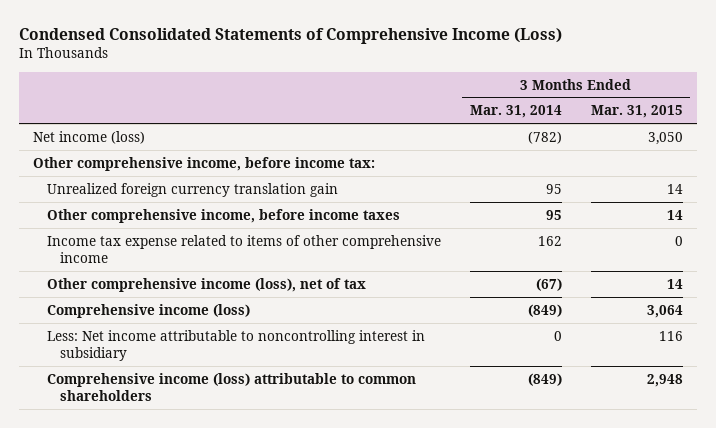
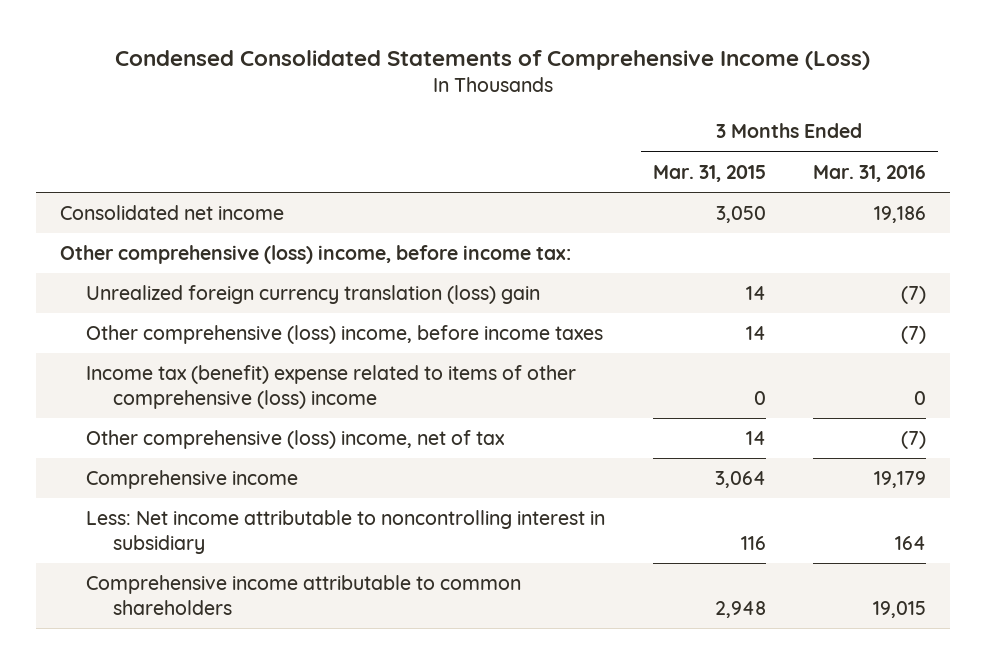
[469,105,562,119] Mar. 31, 2014 -> none
none -> [813,164,927,182] Mar. 31, 2016
[33,130,146,144] Net income (loss) -> [59,205,284,221] Consolidated net income
[33,156,376,171] Other comprehensive income, before income tax: -> [59,245,571,265] Other comprehensive (loss) income, before income tax:
[46,182,338,197] Unrealized foreign currency translation gain -> [86,285,541,305] Unrealized foreign currency translation (loss) gain
[46,208,400,223] Other comprehensive income, before income taxes -> [86,325,604,345] Other comprehensive (loss) income, before income taxes
[46,234,441,263] Income tax expense related to items of other comprehensive income -> [86,365,577,410] Income tax (benefit) expense related to items of other comprehensive (loss) income
[46,277,366,292] Other comprehensive income (loss), net of tax -> [86,430,506,450] Other comprehensive (loss) income, net of tax
[46,303,250,318] Comprehensive income (loss) -> [86,470,299,490] Comprehensive income
[46,372,416,401] Comprehensive income (loss) attributable to common shareholders -> [86,575,522,616] Comprehensive income attributable to common shareholders

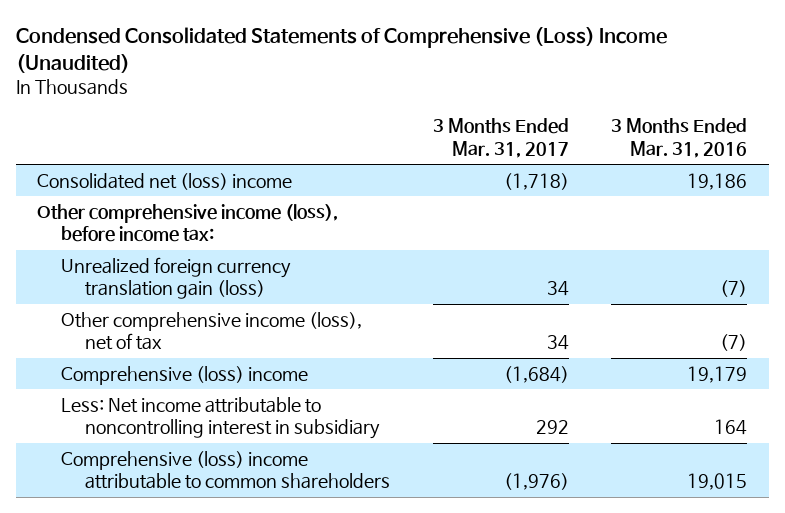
[114,49,870,70] Condensed Consolidated Statements of Comprehensive Income (Loss) -> [16,26,668,73] Condensed Consolidated Statements of Comprehensive (Loss) Income (Unaudited)
[652,164,766,182] Mar. 31, 2015 -> none
none -> [432,118,569,158] 3 Months Ended Mar. 31, 2017
[86,325,604,345] Other comprehensive (loss) income, before income taxes -> none
[86,365,577,410] Income tax (benefit) expense related to items of other comprehensive (loss) income -> none
[59,205,284,221] Consolidated net income -> [37,172,293,190] Consolidated net (loss) income
[59,245,571,265] Other comprehensive (loss) income, before income tax: -> [37,203,339,243] Other comprehensive income (loss), before income tax:
[86,285,541,305] Unrealized foreign currency translation (loss) gain -> [61,256,292,300] Unrealized foreign currency translation gain (loss)
[86,430,506,450] Other comprehensive (loss) income, net of tax -> [61,311,363,351] Other comprehensive income (loss), net of tax
[86,470,299,490] Comprehensive income -> [61,365,309,385] Comprehensive (loss) income
[86,575,522,616] Comprehensive income attributable to common shareholders -> [61,450,390,490] Comprehensive (loss) income attributable to common shareholders

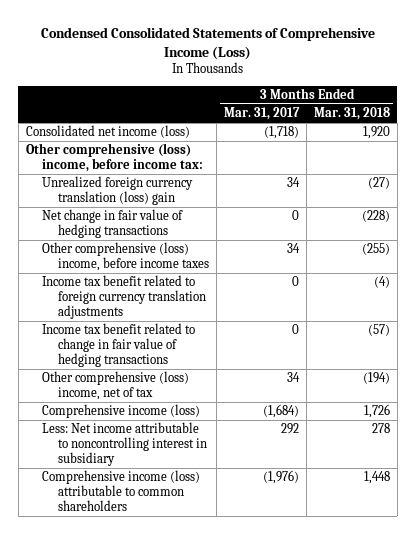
[16,26,668,73] Condensed Consolidated Statements of Comprehensive (Loss) Income (Unaudited) -> [40,26,375,60] Condensed Consolidated Statements of Comprehensive Income (Loss)
[611,118,748,158] 3 Months Ended Mar. 31, 2016 -> none
none -> [313,107,390,121] Mar. 31, 2018
[37,172,293,190] Consolidated net (loss) income -> [25,125,190,139] Consolidated net income (loss)
[37,203,339,243] Other comprehensive income (loss), before income tax: -> [25,143,203,173] Other comprehensive (loss) income, before income tax:
[61,256,292,300] Unrealized foreign currency translation gain (loss) -> [41,176,193,206] Unrealized foreign currency translation (loss) gain
none -> [41,209,183,239] Net change in fair value of hedging transactions
none -> [41,242,209,272] Other comprehensive (loss) income, before income taxes
none -> [41,275,206,319] Income tax benefit related to foreign currency translation adjustments
none -> [41,323,195,367] Income tax benefit related to change in fair value of hedging transactions
[61,311,363,351] Other comprehensive income (loss), net of tax -> [41,371,189,401] Other comprehensive (loss) income, net of tax
[61,365,309,385] Comprehensive (loss) income -> [41,404,200,419] Comprehensive income (loss)
[61,450,390,490] Comprehensive (loss) income attributable to common shareholders -> [41,470,200,511] Comprehensive income (loss) attributable to common shareholders

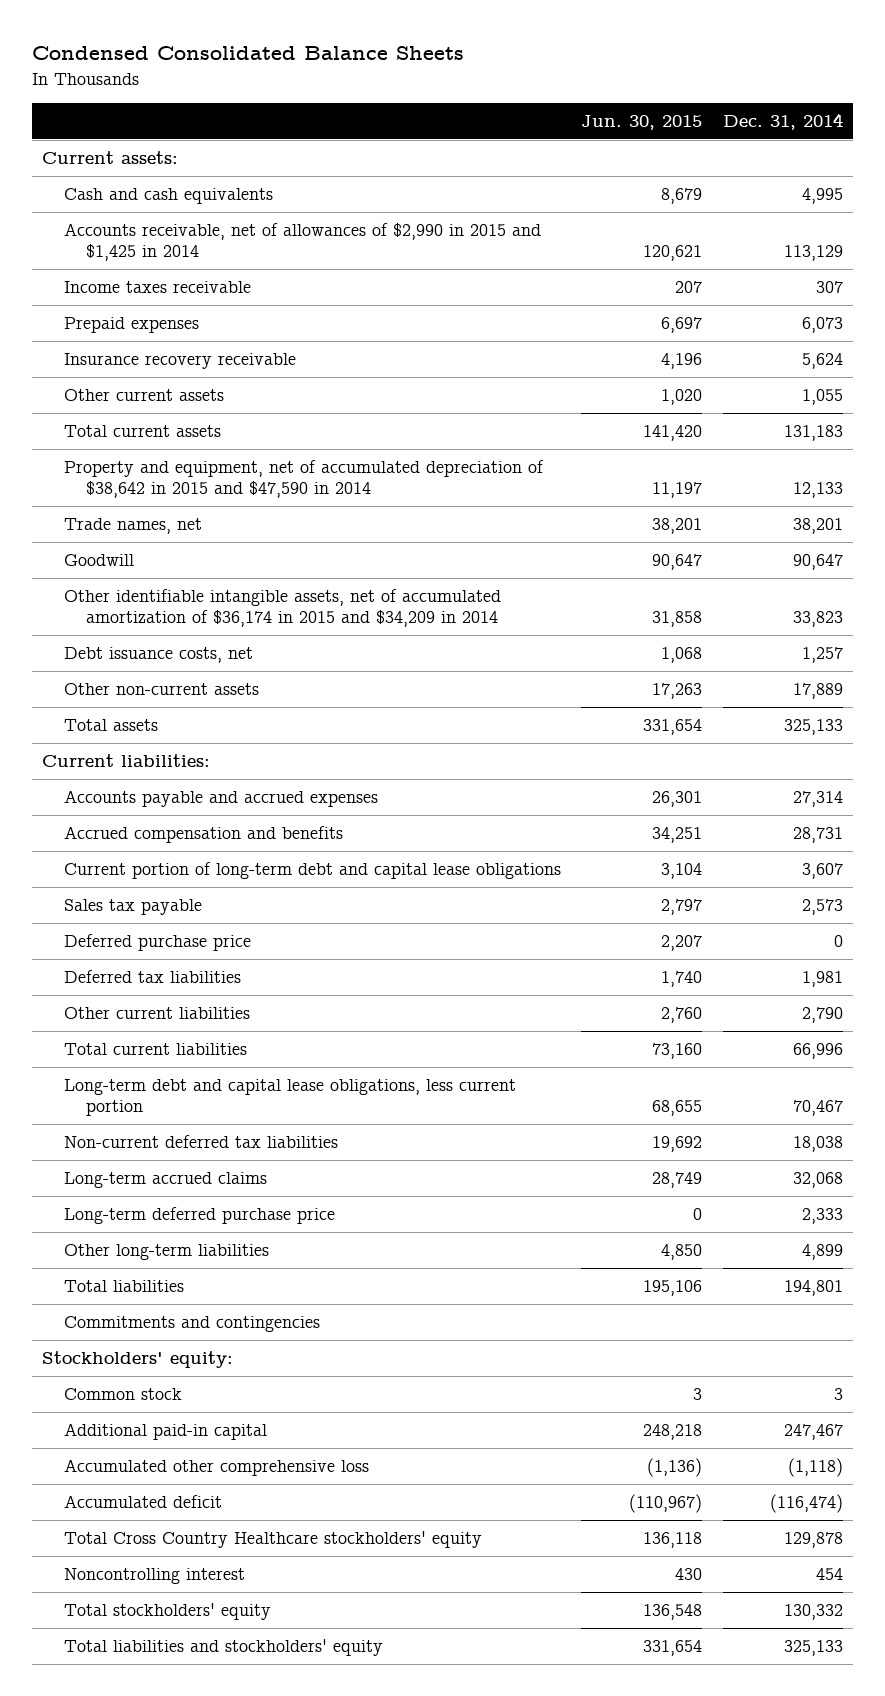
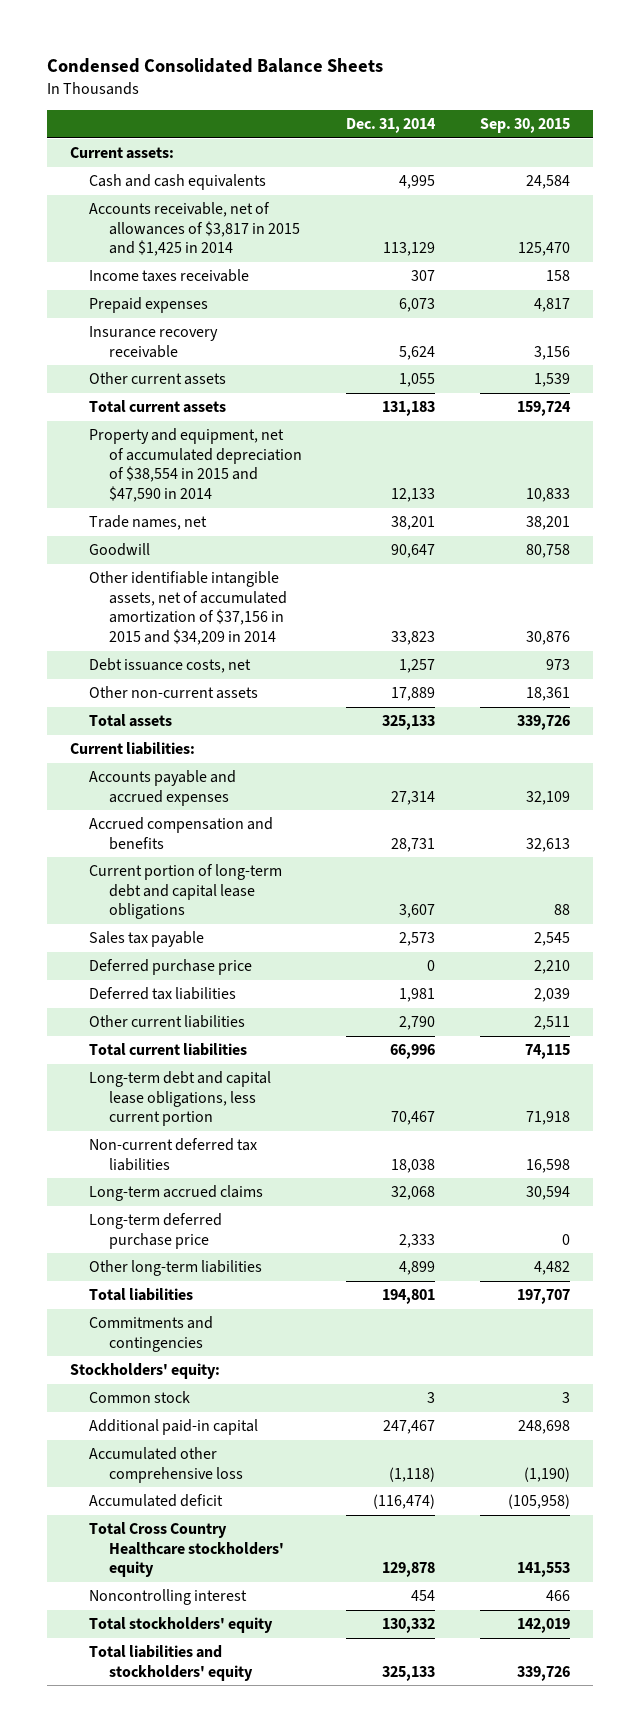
[581,115,703,131] Jun. 30, 2015 -> none
none -> [480,118,571,134] Sep. 30, 2015
[63,223,541,262] Accounts receivable, net of allowances of $2,990 in 2015 and $1,425 in 2014 -> [89,202,300,257] Accounts receivable, net of allowances of $3,817 in 2015 and $1,425 in 2014
[63,460,544,499] Property and equipment, net of accumulated depreciation of $38,642 in 2015 and $47,590 in 2014 -> [89,428,302,502] Property and equipment, net of accumulated depreciation of $38,554 in 2015 and $47,590 in 2014
[63,589,501,628] Other identifiable intangible assets, net of accumulated amortization of $36,174 in 2015 and $34,209 in 2014 -> [89,571,287,645] Other identifiable intangible assets, net of accumulated amortization of $37,156 in 2015 and $34,209 in 2014

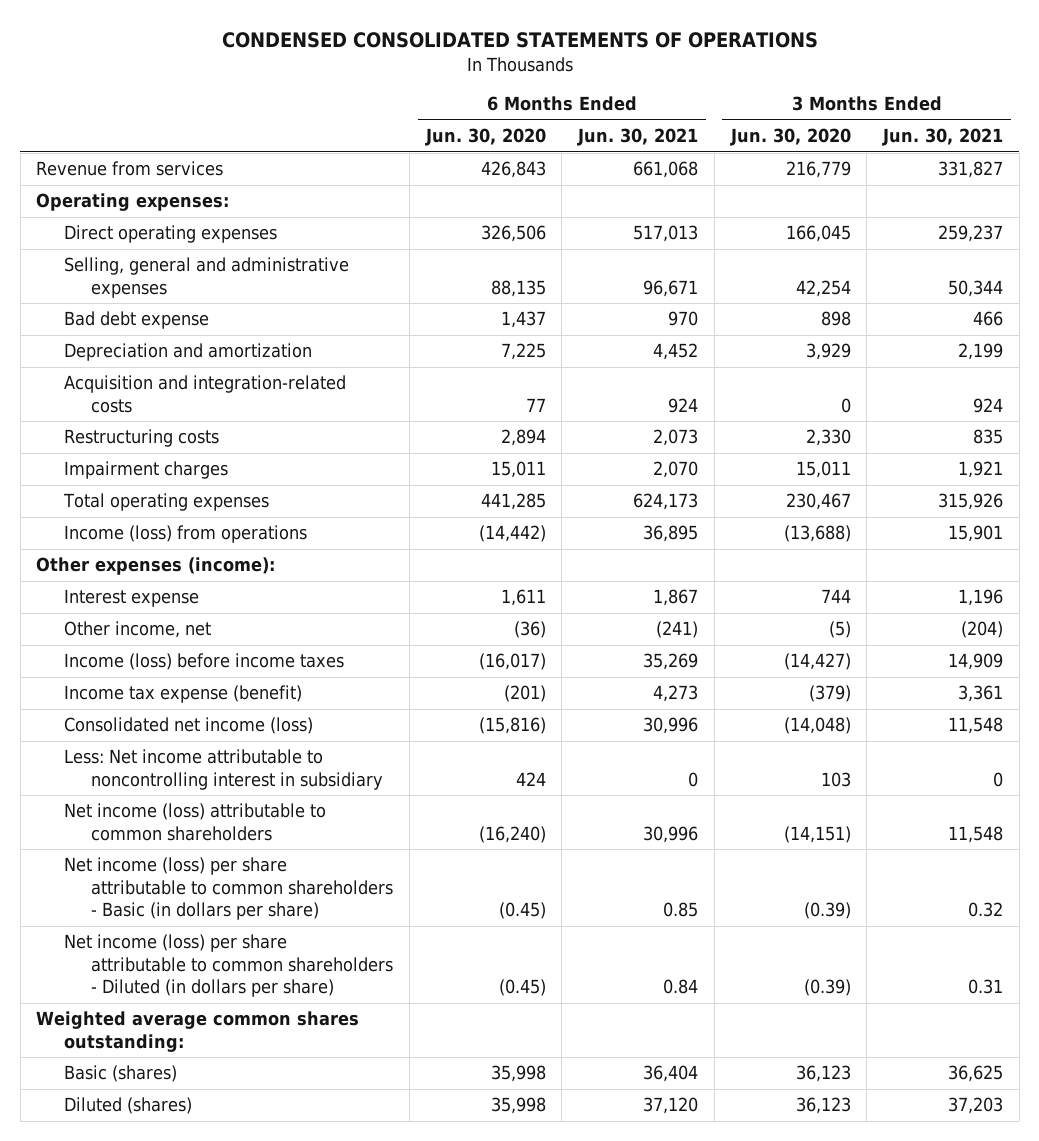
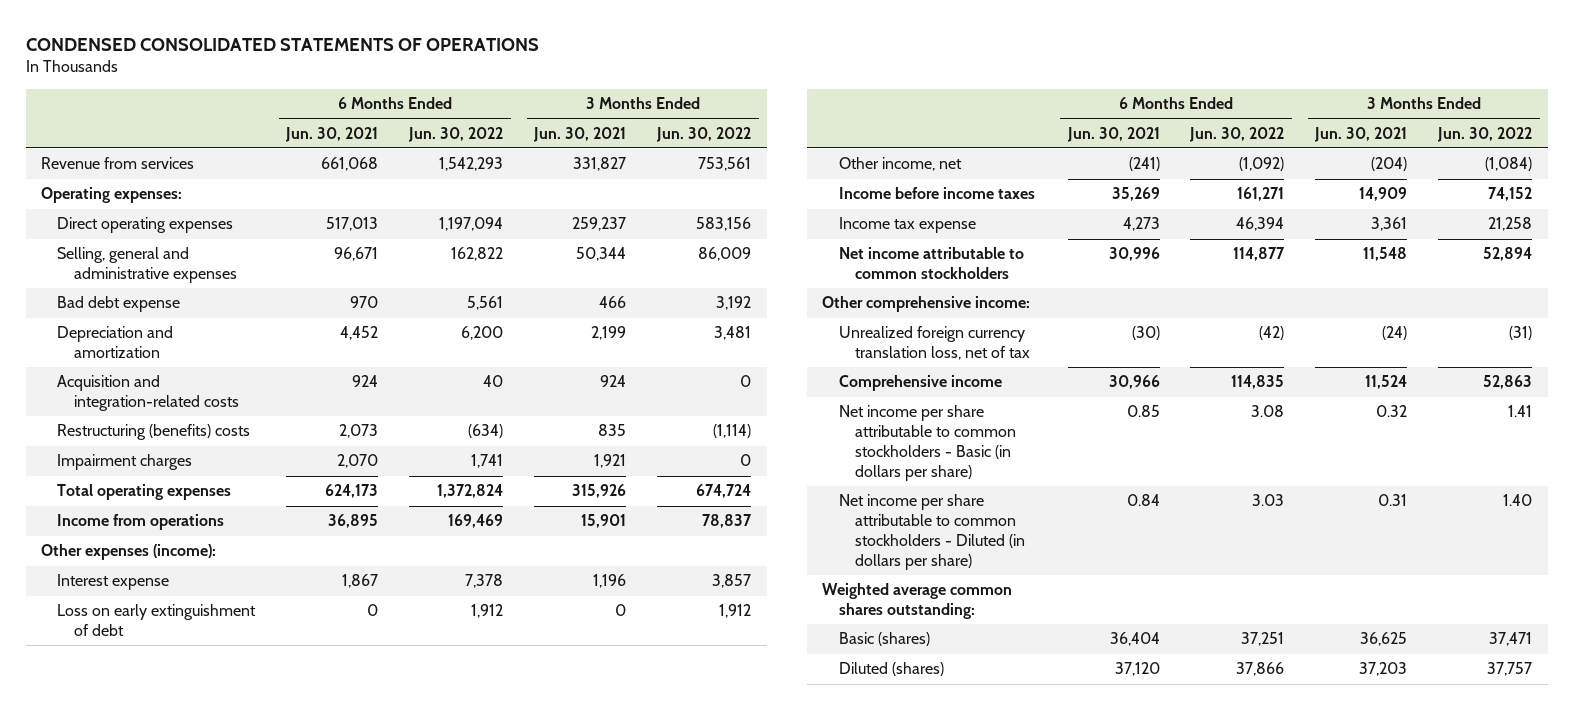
[424,128,546,147] Jun. 30, 2020 -> none
[729,128,851,147] Jun. 30, 2020 -> none
none -> [408,126,504,142] Jun. 30, 2022
none -> [656,126,752,142] Jun. 30, 2022
[63,429,219,448] Restructuring costs -> [57,424,251,441] Restructuring (benefits) costs
[63,525,307,544] Income (loss) from operations -> [57,514,225,531] Income from operations
none -> [57,604,257,637] Loss on early extinguishment of debt
[63,717,313,735] Consolidated net income (loss) -> none
[63,749,384,790] Less: Net income attributable to noncontrolling interest in subsidiary -> none
[63,653,344,671] Income (loss) before income taxes -> [838,187,1035,200] Income before income taxes
[63,685,302,704] Income tax expense (benefit) -> [838,217,976,234] Income tax expense
[63,803,326,841] Net income (loss) attributable to common shareholders -> [838,247,1024,280] Net income attributable to common stockholders
none -> [822,296,1031,313] Other comprehensive income:
none -> [838,326,1030,361] Unrealized foreign currency translation loss, net of tax
none -> [838,375,1002,392] Comprehensive income
[63,857,394,921] Net income (loss) per share attributable to common shareholders - Basic (in dollars per share) -> [838,405,1016,481] Net income per share attributable to common stockholders - Basic (in dollars per share)
[63,934,394,998] Net income (loss) per share attributable to common shareholders - Diluted (in dollars per share) -> [838,494,1025,570] Net income per share attributable to common stockholders - Diluted (in dollars per share)

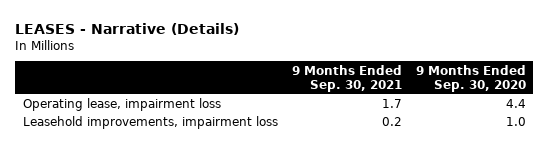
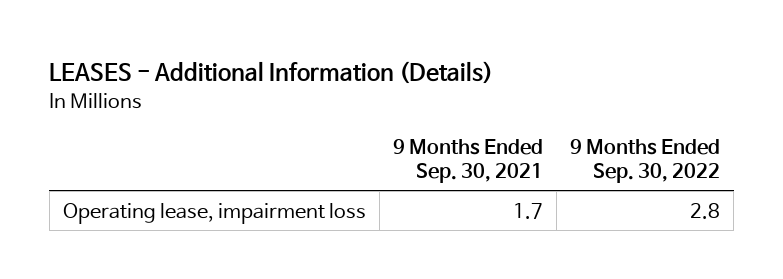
[15,22,240,35] LEASES - Narrative (Details) -> [49,61,494,85] LEASES - Additional Information (Details)
[416,64,527,93] 9 Months Ended Sep. 30, 2020 -> none
none -> [570,139,721,183] 9 Months Ended Sep. 30, 2022
[22,116,278,130] Leasehold improvements, impairment loss -> none

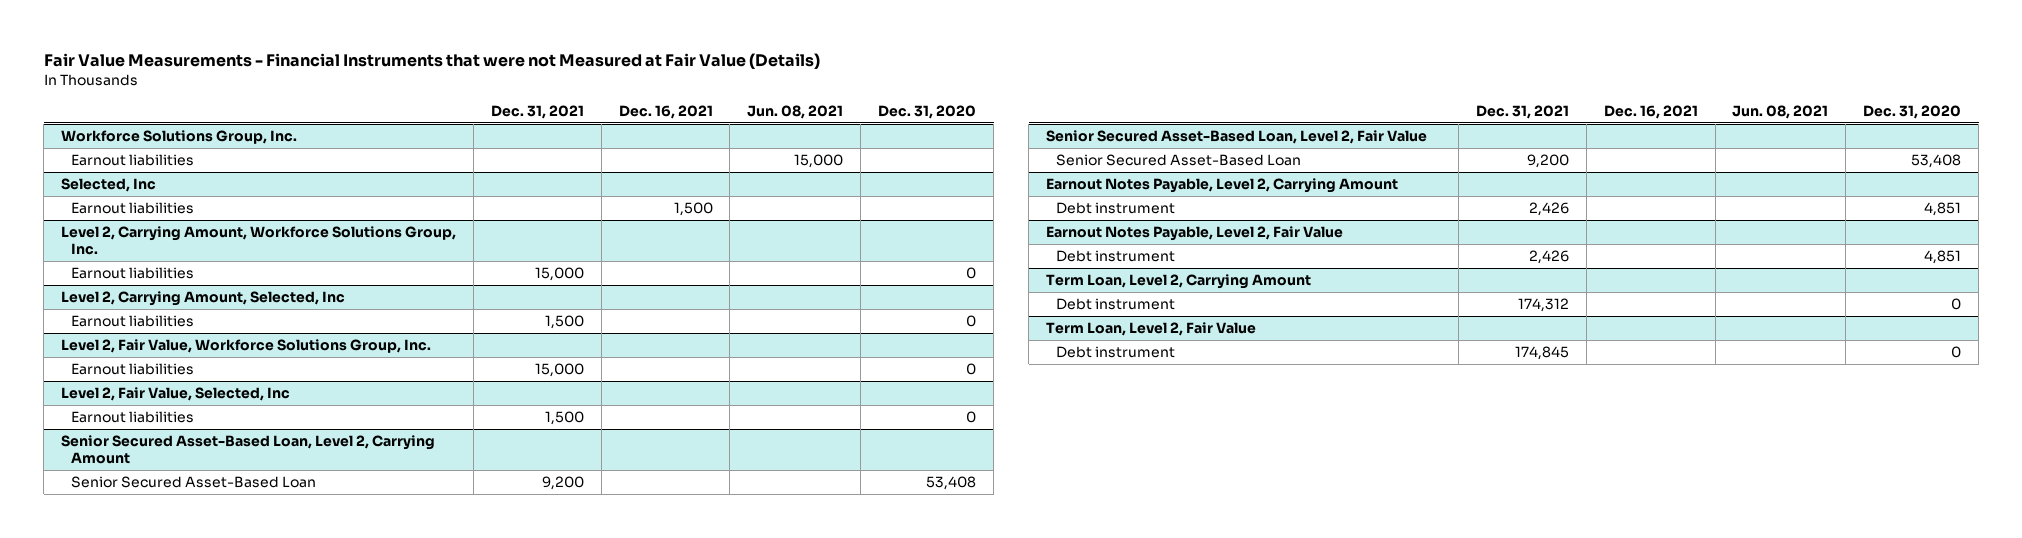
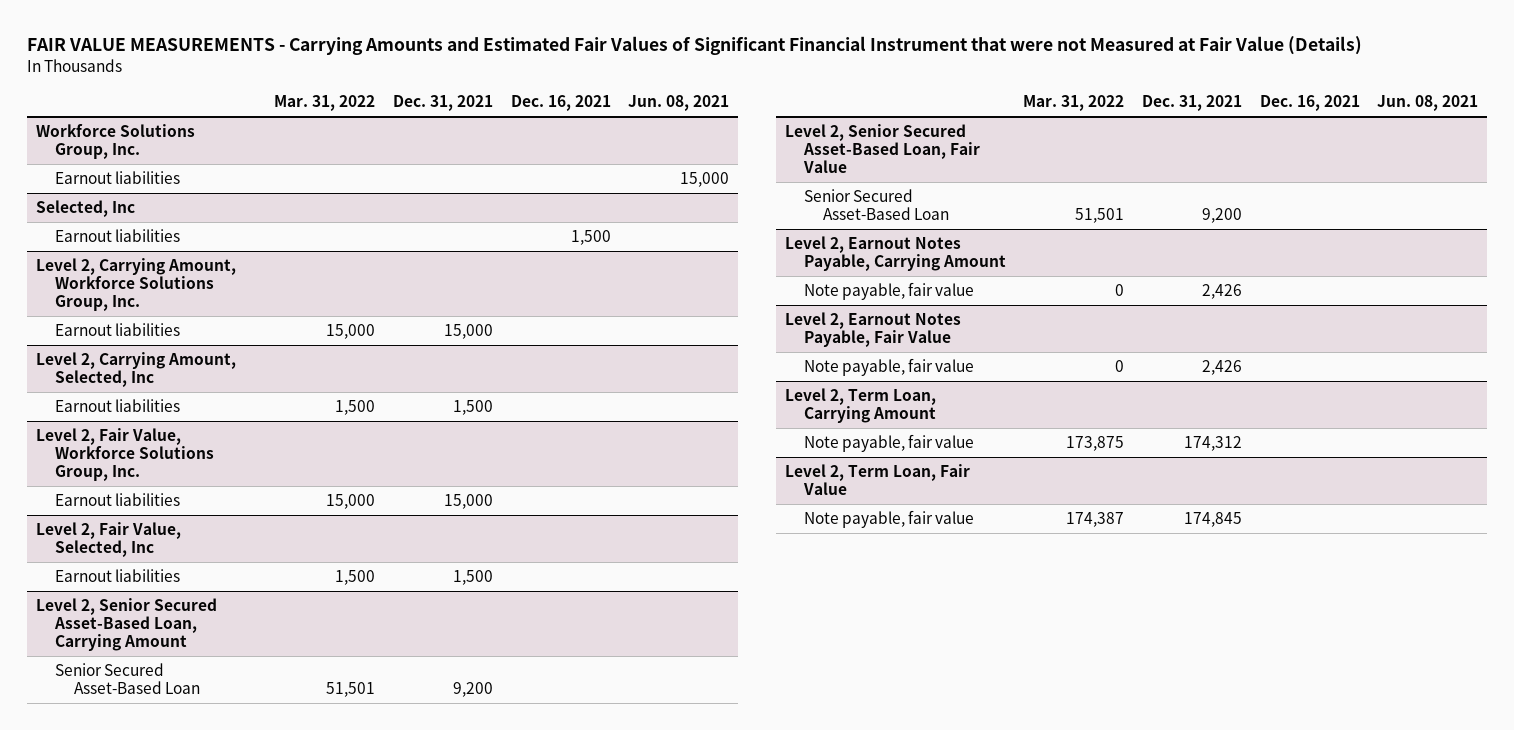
[43,52,820,69] Fair Value Measurements - Financial Instruments that were not Measured at Fair Value (Details) -> [27,36,1363,56] FAIR VALUE MEASUREMENTS - Carrying Amounts and Estimated Fair Values of Significant Financial Instrument that were not Measured at Fair Value (Details)
[878,104,977,119] Dec. 31, 2020 -> none
none -> [274,95,376,112] Mar. 31, 2022
[61,435,436,464] Senior Secured Asset-Based Loan, Level 2, Carrying Amount -> [36,598,218,652] Level 2, Senior Secured Asset-Based Loan, Carrying Amount
[1046,130,1428,145] Senior Secured Asset-Based Loan, Level 2, Fair Value -> [785,124,980,174] Level 2, Senior Secured Asset-Based Loan, Fair Value
[1046,178,1399,194] Earnout Notes Payable, Level 2, Carrying Amount -> [785,236,1006,272] Level 2, Earnout Notes Payable, Carrying Amount
[1056,202,1176,215] Debt instrument -> [803,282,974,301] Note payable, fair value
[1046,226,1344,242] Earnout Notes Payable, Level 2, Fair Value -> [785,312,962,348] Level 2, Earnout Notes Payable, Fair Value
[1056,250,1176,263] Debt instrument -> [803,358,974,377] Note payable, fair value
[1046,274,1312,290] Term Loan, Level 2, Carrying Amount -> [785,388,937,424] Level 2, Term Loan, Carrying Amount
[1056,298,1176,311] Debt instrument -> [803,434,974,453] Note payable, fair value
[1046,322,1257,337] Term Loan, Level 2, Fair Value -> [785,464,971,496] Level 2, Term Loan, Fair Value
[1056,346,1176,359] Debt instrument -> [803,510,974,529] Note payable, fair value

